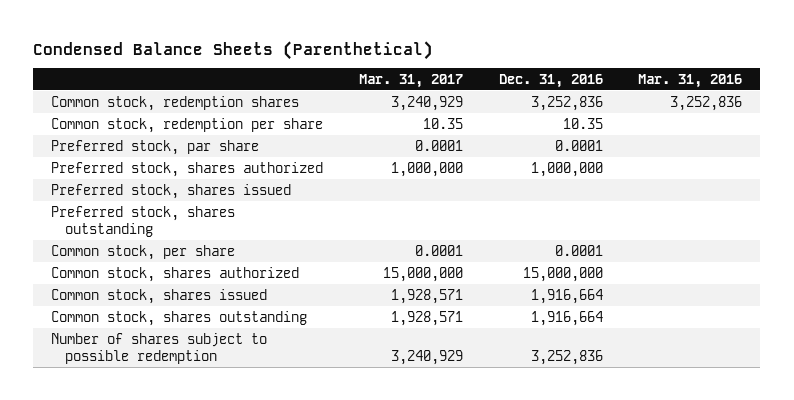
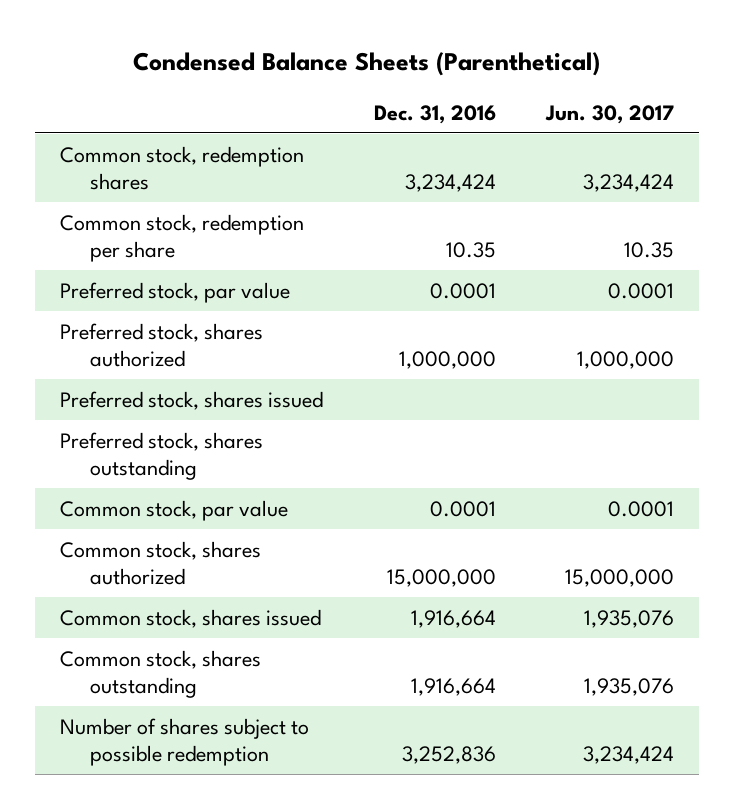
[359,73,464,88] Mar. 31, 2017 -> none
[638,73,743,88] Mar. 31, 2016 -> none
none -> [544,104,674,124] Jun. 30, 2017
[530,95,603,111] 3,252,836 -> [404,174,496,193] 3,234,424
[51,139,260,155] Preferred stock, par share -> [60,281,291,303] Preferred stock, par value
[51,244,236,260] Common stock, per share -> [60,499,289,521] Common stock, par value

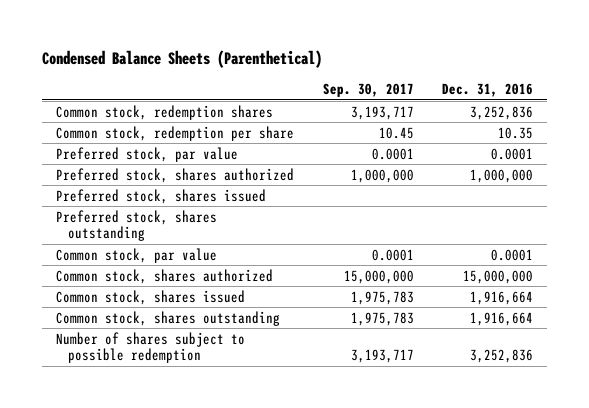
[544,104,674,124] Jun. 30, 2017 -> none
none -> [322,83,414,98] Sep. 30, 2017
[404,174,496,193] 3,234,424 -> [469,105,533,120] 3,252,836

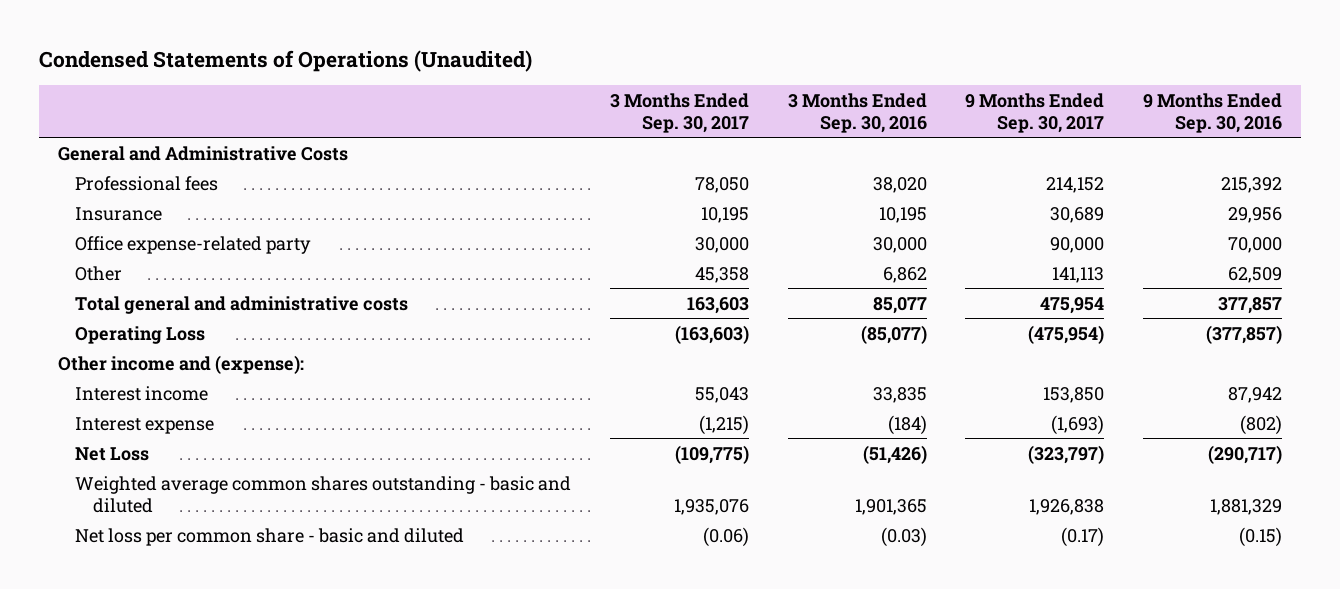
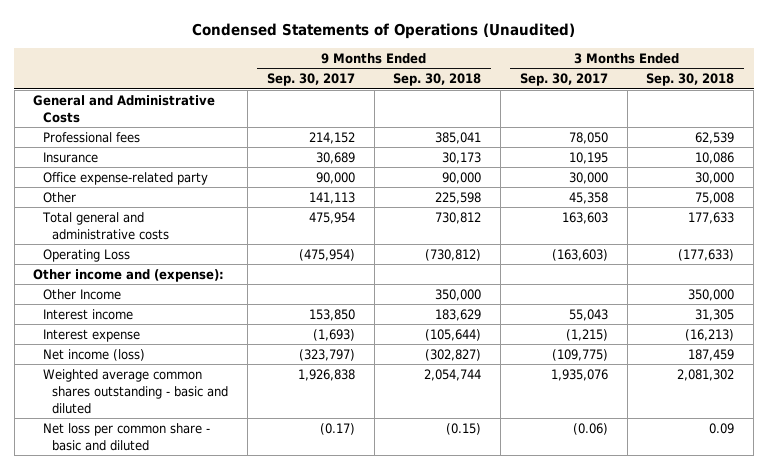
[787,92,927,133] 3 Months Ended Sep. 30, 2016 -> none
[1142,92,1282,133] 9 Months Ended Sep. 30, 2016 -> none
none -> [393,73,482,87] Sep. 30, 2018
none -> [646,73,735,87] Sep. 30, 2018
none -> [42,289,121,301] Other Income
[75,446,150,461] Net Loss -> [42,349,145,362] Net income (loss)

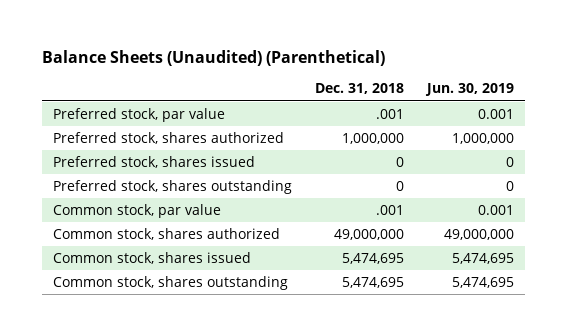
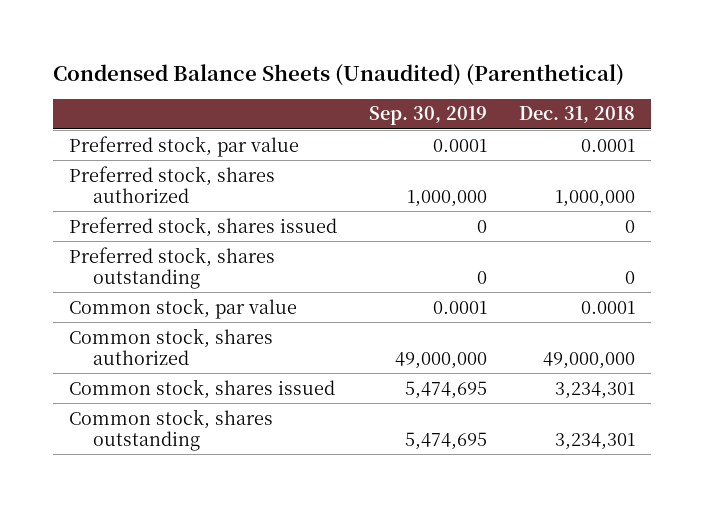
[41,49,385,66] Balance Sheets (Unaudited) (Parenthetical) -> [52,63,624,86] Condensed Balance Sheets (Unaudited) (Parenthetical)
[424,83,514,97] Jun. 30, 2019 -> none
none -> [369,106,488,126] Sep. 30, 2019
[375,109,404,120] .001 -> [581,138,636,152] 0.0001
[375,205,404,216] .001 -> [581,300,636,314] 0.0001
[341,253,404,265] 5,474,695 -> [555,381,636,399] 3,234,301
[341,277,404,289] 5,474,695 -> [555,432,636,450] 3,234,301

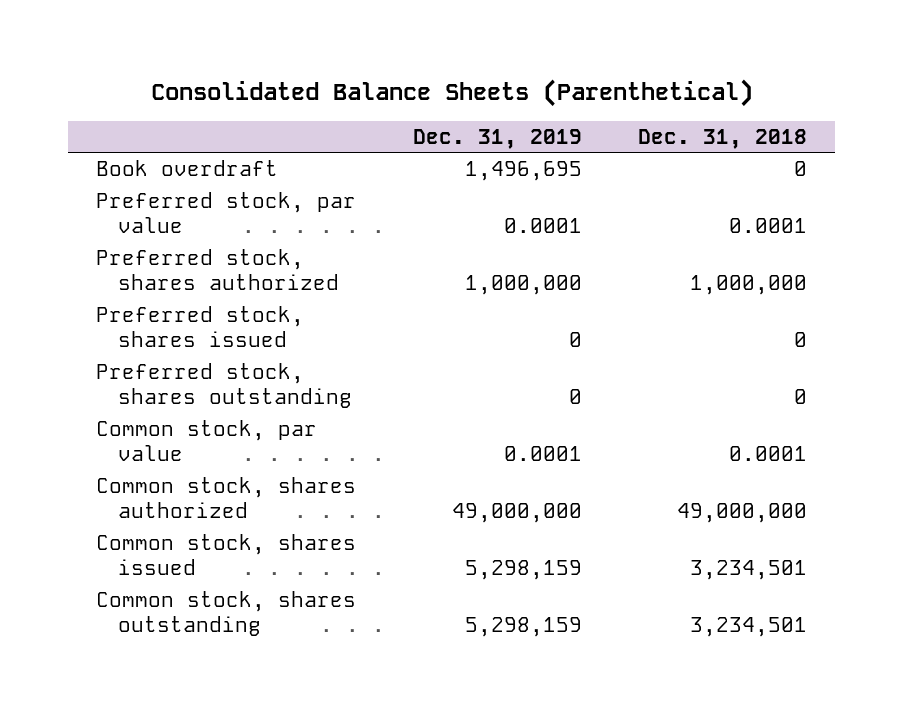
[52,63,624,86] Condensed Balance Sheets (Unaudited) (Parenthetical) -> [150,79,753,108] Consolidated Balance Sheets (Parenthetical)
[369,106,488,126] Sep. 30, 2019 -> none
none -> [412,128,582,149] Dec. 31, 2019
none -> [96,160,279,177] Book overdraft
[555,381,636,399] 3,234,301 -> [690,560,808,581] 3,234,501
[555,432,636,450] 3,234,301 -> [690,617,808,638] 3,234,501

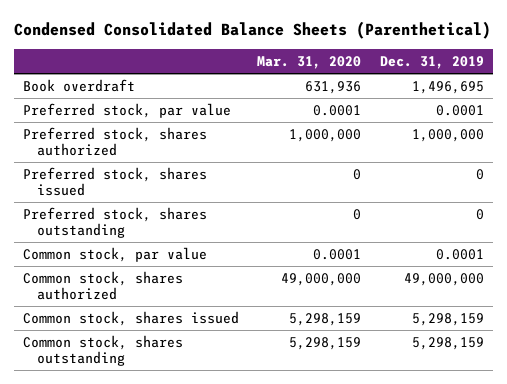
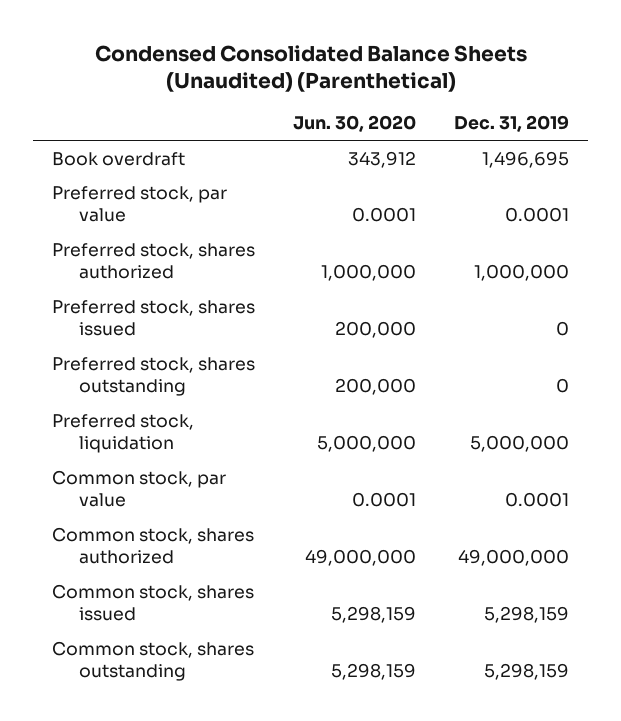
[13,21,491,40] Condensed Consolidated Balance Sheets (Parenthetical) -> [94,44,527,93] Condensed Consolidated Balance Sheets (Unaudited) (Parenthetical)
[257,56,362,70] Mar. 31, 2020 -> none
none -> [293,115,417,133] Jun. 30, 2020
none -> [52,413,195,454] Preferred stock, liquidation

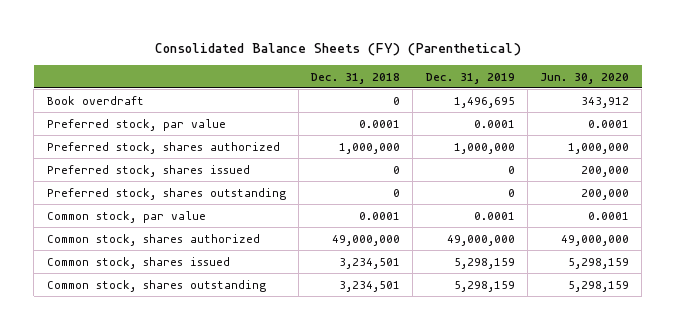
[94,44,527,93] Condensed Consolidated Balance Sheets (Unaudited) (Parenthetical) -> [154,42,521,56] Consolidated Balance Sheets (FY) (Parenthetical)
none -> [311,72,401,84] Dec. 31, 2018
[52,413,195,454] Preferred stock, liquidation -> none

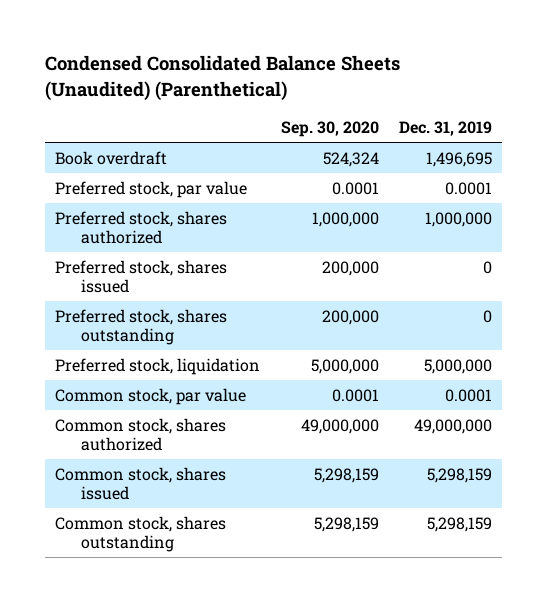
[154,42,521,56] Consolidated Balance Sheets (FY) (Parenthetical) -> [45,55,401,101] Condensed Consolidated Balance Sheets (Unaudited) (Parenthetical)
[311,72,401,84] Dec. 31, 2018 -> none
[540,72,630,84] Jun. 30, 2020 -> none
none -> [280,120,379,137] Sep. 30, 2020
none -> [55,358,261,376] Preferred stock, liquidation

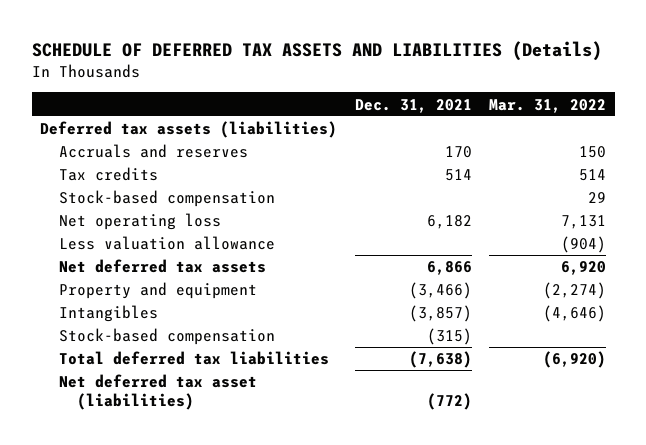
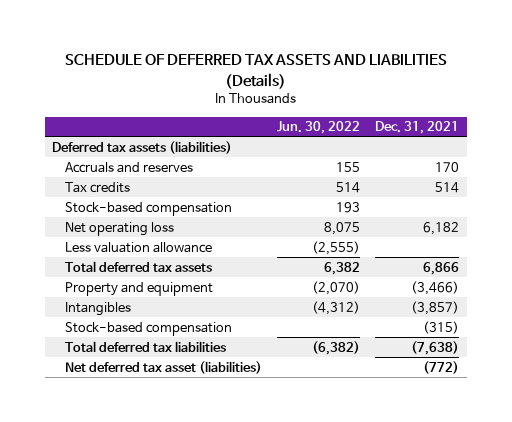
[489,98,607,113] Mar. 31, 2022 -> none
none -> [277,121,361,135] Jun. 30, 2022
[58,259,266,274] Net deferred tax assets -> [64,260,212,272] Total deferred tax assets

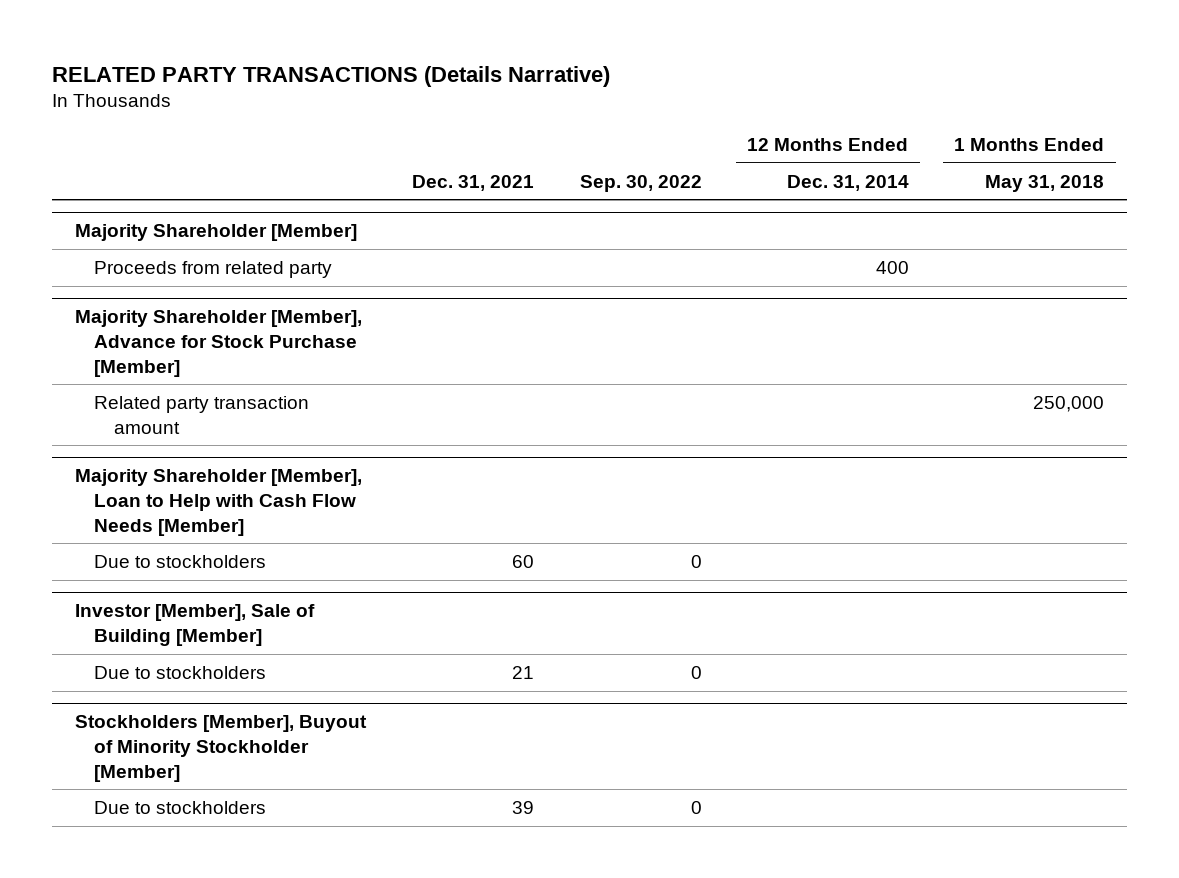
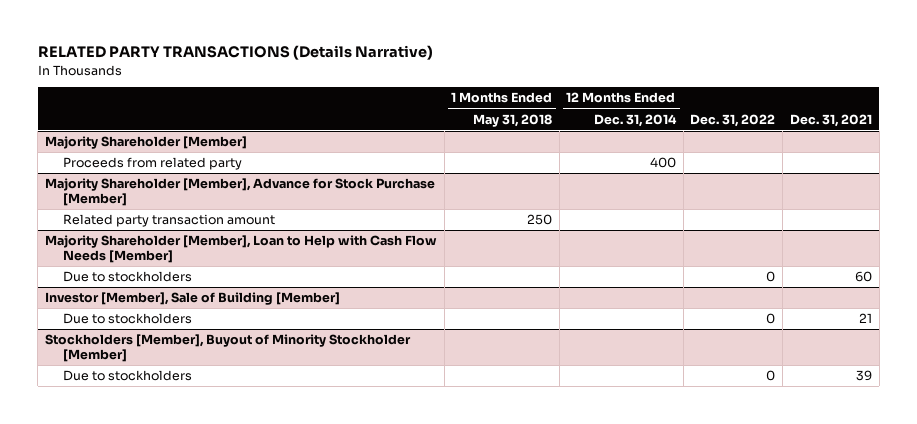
[579,174,702,192] Sep. 30, 2022 -> none
none -> [690,113,776,127] Dec. 31, 2022
[1033,395,1105,412] 250,000 -> [527,214,553,226] 250

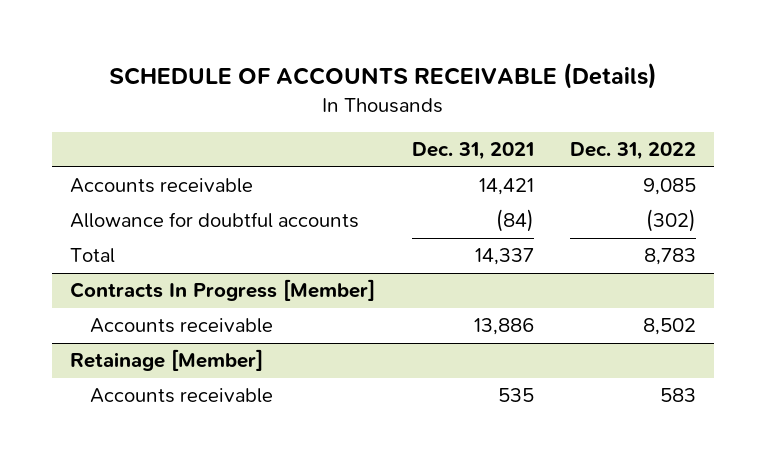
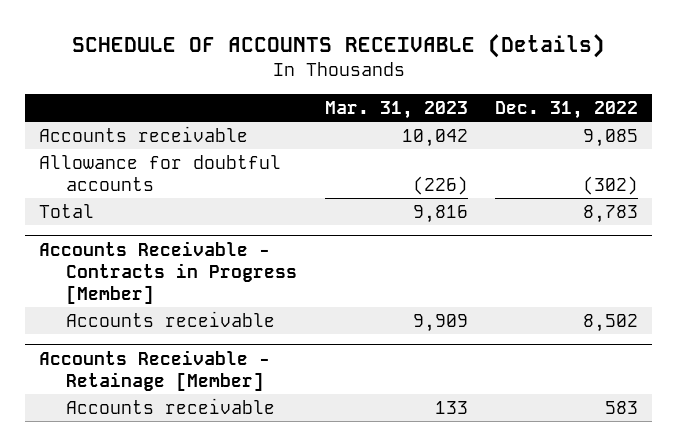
[411,142,534,161] Dec. 31, 2021 -> none
none -> [324,100,468,119] Mar. 31, 2023
[70,279,376,302] Contracts In Progress [Member] -> [38,240,298,304] Accounts Receivable - Contracts in Progress [Member]
[70,349,264,372] Retainage [Member] -> [38,349,270,391] Accounts Receivable - Retainage [Member]

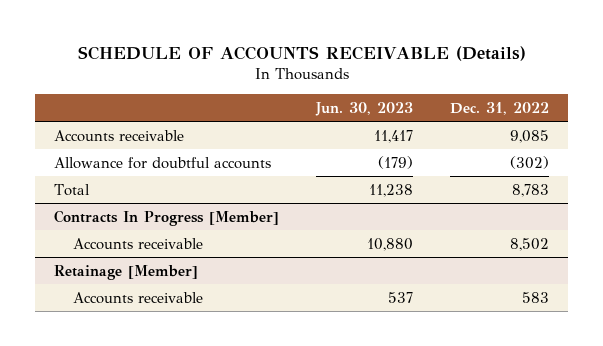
[324,100,468,119] Mar. 31, 2023 -> none
none -> [315,101,414,116] Jun. 30, 2023
[38,240,298,304] Accounts Receivable - Contracts in Progress [Member] -> [53,209,279,226] Contracts In Progress [Member]
[38,349,270,391] Accounts Receivable - Retainage [Member] -> [53,264,198,280] Retainage [Member]

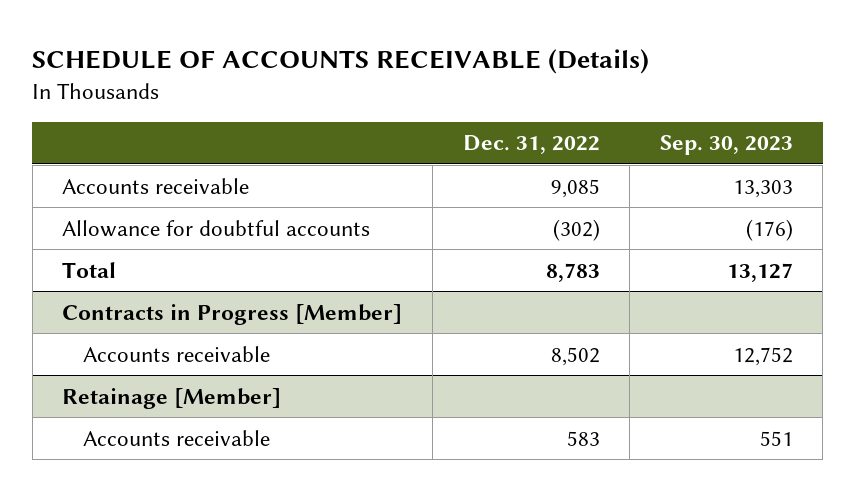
[315,101,414,116] Jun. 30, 2023 -> none
none -> [659,135,793,156] Sep. 30, 2023
[53,209,279,226] Contracts In Progress [Member] -> [62,303,403,325] Contracts in Progress [Member]

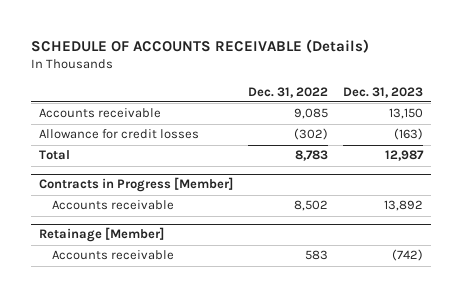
[659,135,793,156] Sep. 30, 2023 -> none
none -> [343,86,424,98] Dec. 31, 2023
[62,219,371,237] Allowance for doubtful accounts -> [38,129,199,140] Allowance for credit losses

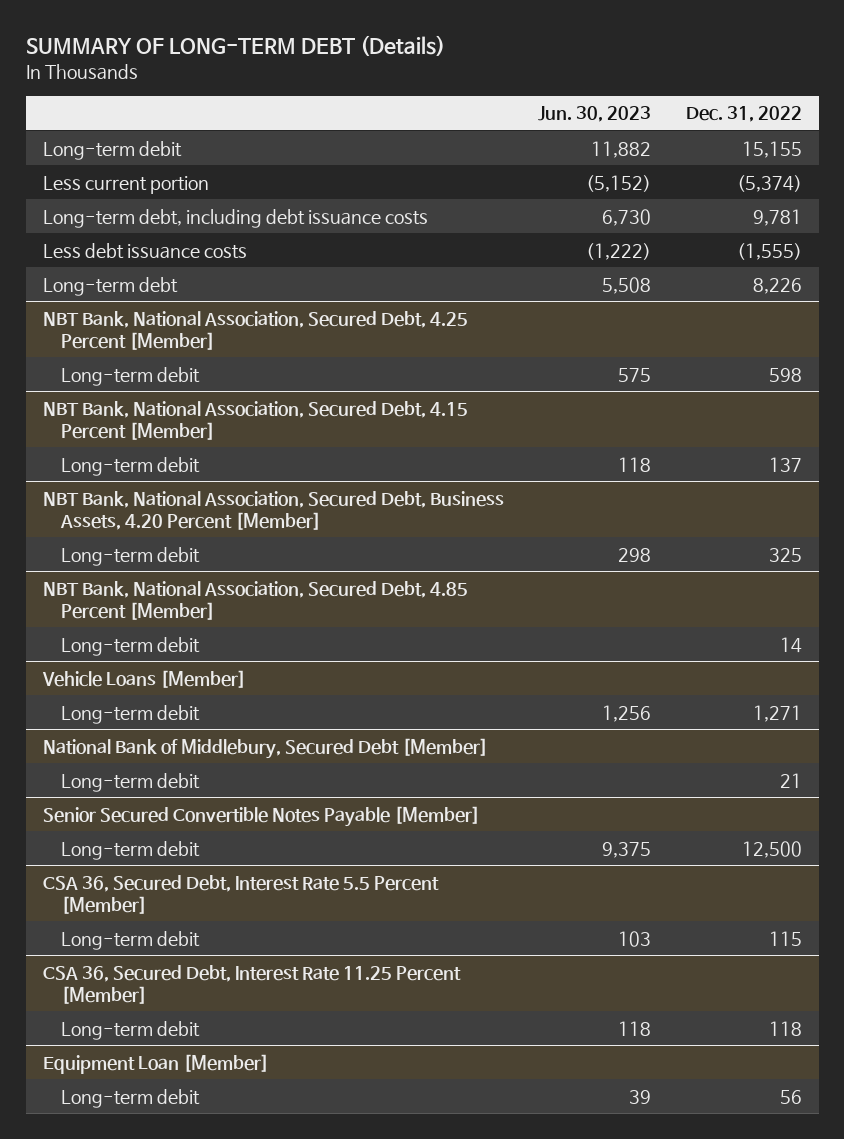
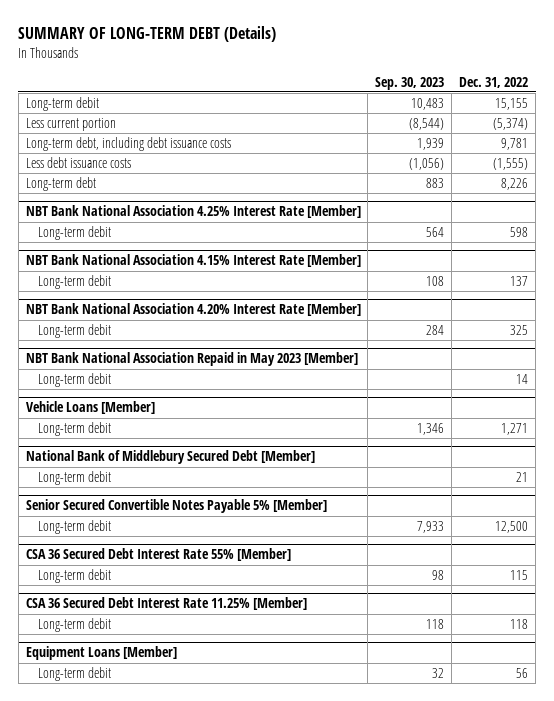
[538,106,652,123] Jun. 30, 2023 -> none
none -> [375,76,445,90] Sep. 30, 2023
[42,310,468,350] NBT Bank, National Association, Secured Debt, 4.25 Percent [Member] -> [25,205,361,219] NBT Bank National Association 4.25% Interest Rate [Member]
[42,400,468,440] NBT Bank, National Association, Secured Debt, 4.15 Percent [Member] -> [25,254,361,268] NBT Bank National Association 4.15% Interest Rate [Member]
[42,490,504,530] NBT Bank, National Association, Secured Debt, Business Assets, 4.20 Percent [Member] -> [25,303,361,317] NBT Bank National Association 4.20% Interest Rate [Member]
[42,580,468,620] NBT Bank, National Association, Secured Debt, 4.85 Percent [Member] -> none
none -> [25,352,358,367] NBT Bank National Association Repaid in May 2023 [Member]
[42,737,488,759] National Bank of Middlebury, Secured Debt [Member] -> [25,450,315,465] National Bank of Middlebury Secured Debt [Member]
[42,805,480,827] Senior Secured Convertible Notes Payable [Member] -> [25,499,327,514] Senior Secured Convertible Notes Payable 5% [Member]
[42,874,439,914] CSA 36, Secured Debt, Interest Rate 5.5 Percent [Member] -> [25,548,291,562] CSA 36 Secured Debt Interest Rate 55% [Member]
[42,964,461,1004] CSA 36, Secured Debt, Interest Rate 11.25 Percent [Member] -> [25,597,307,611] CSA 36 Secured Debt Interest Rate 11.25% [Member]
[42,1053,269,1074] Equipment Loan [Member] -> [25,646,177,661] Equipment Loans [Member]

